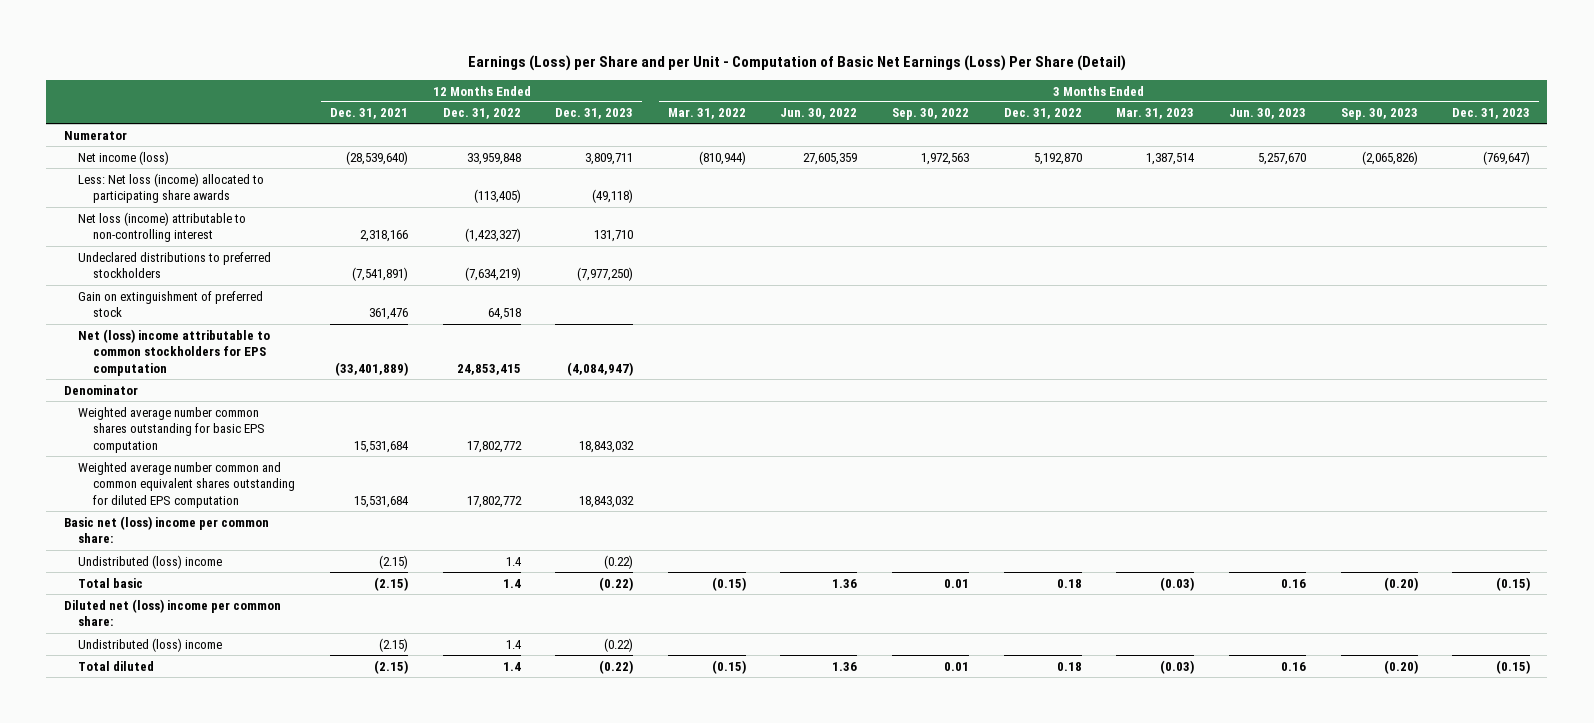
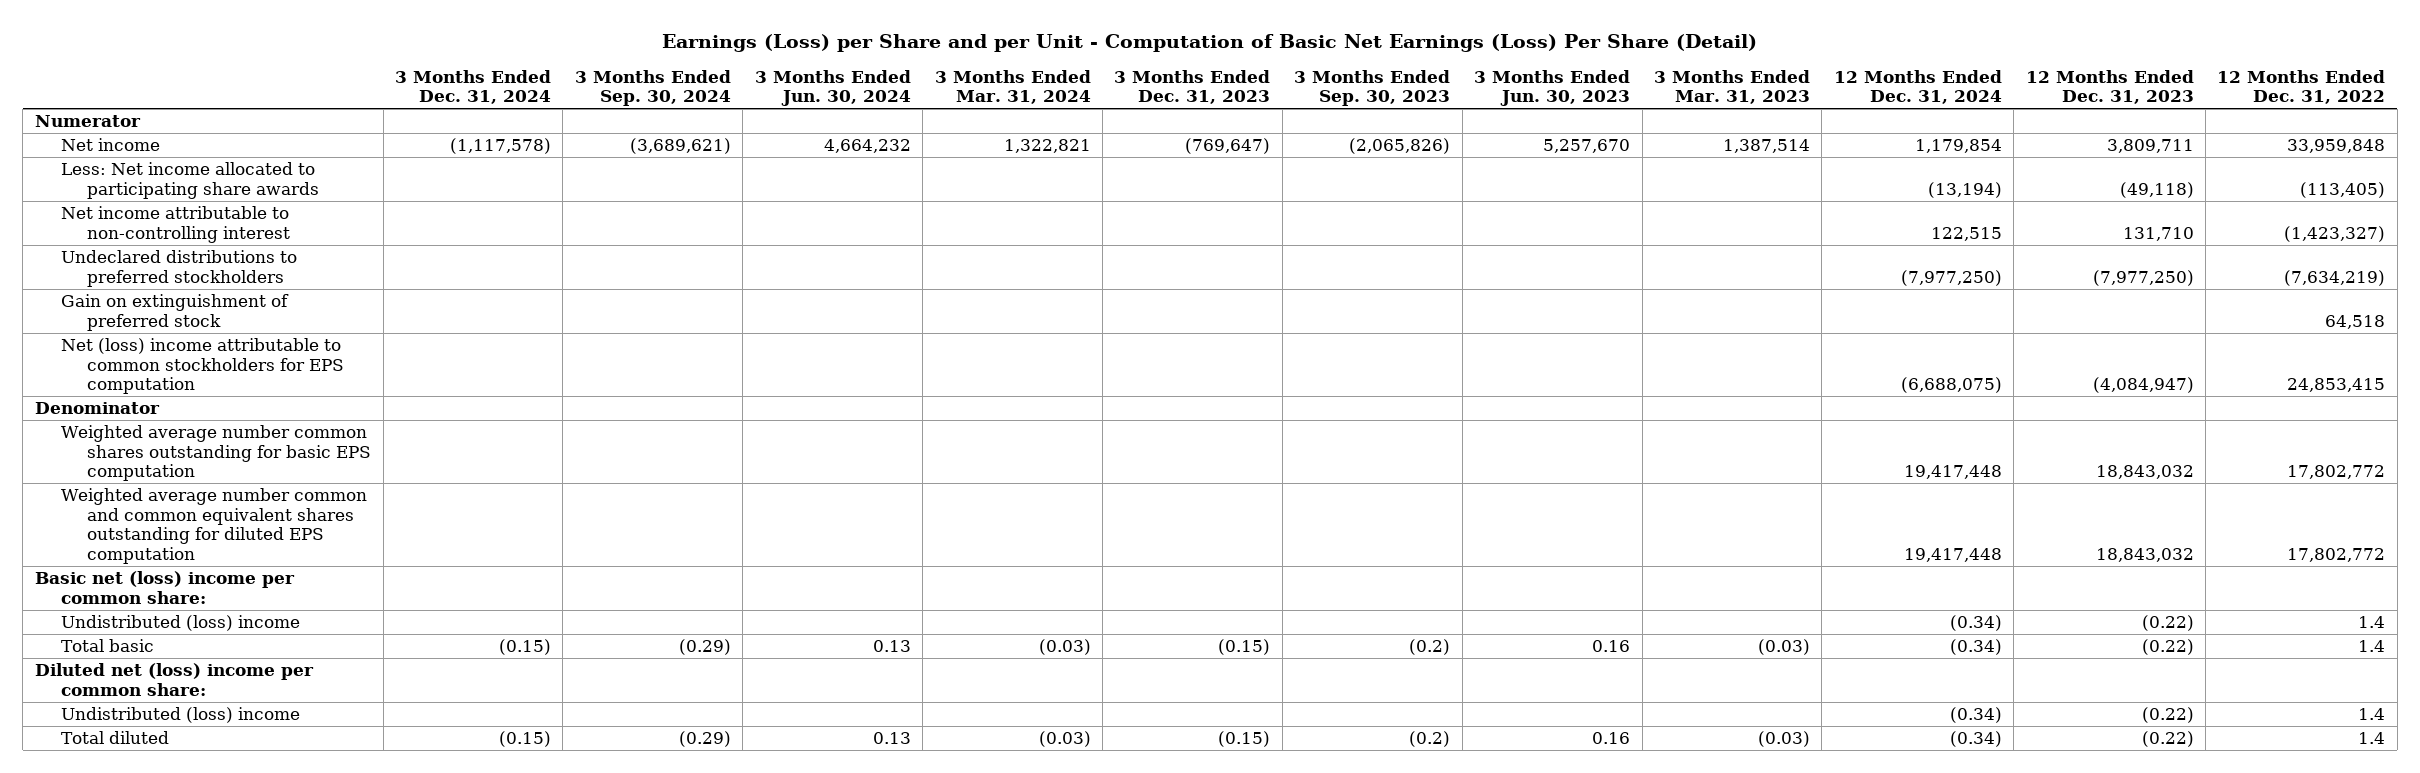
[329,108,408,120] Dec. 31, 2021 -> none
[667,108,746,120] Mar. 31, 2022 -> none
[780,108,858,120] Jun. 30, 2022 -> none
[892,108,970,121] Sep. 30, 2022 -> none
[1003,108,1082,120] Dec. 31, 2022 -> none
none -> [394,69,551,105] 3 Months Ended Dec. 31, 2024
none -> [574,69,731,107] 3 Months Ended Sep. 30, 2024
none -> [754,69,911,107] 3 Months Ended Jun. 30, 2024
none -> [934,69,1091,105] 3 Months Ended Mar. 31, 2024
none -> [1833,69,2002,105] 12 Months Ended Dec. 31, 2024
[78,150,170,165] Net income (loss) -> [60,138,160,152] Net income
[78,172,265,204] Less: Net loss (income) allocated to participating share awards -> [60,162,320,199] Less: Net income allocated to participating share awards
[78,211,247,243] Net loss (income) attributable to non-controlling interest -> [60,206,291,243] Net income attributable to non-controlling interest
[1383,576,1418,591] (0.20) -> [1409,639,1451,656] (0.2)
[1383,659,1418,674] (0.20) -> [1409,731,1451,748] (0.2)

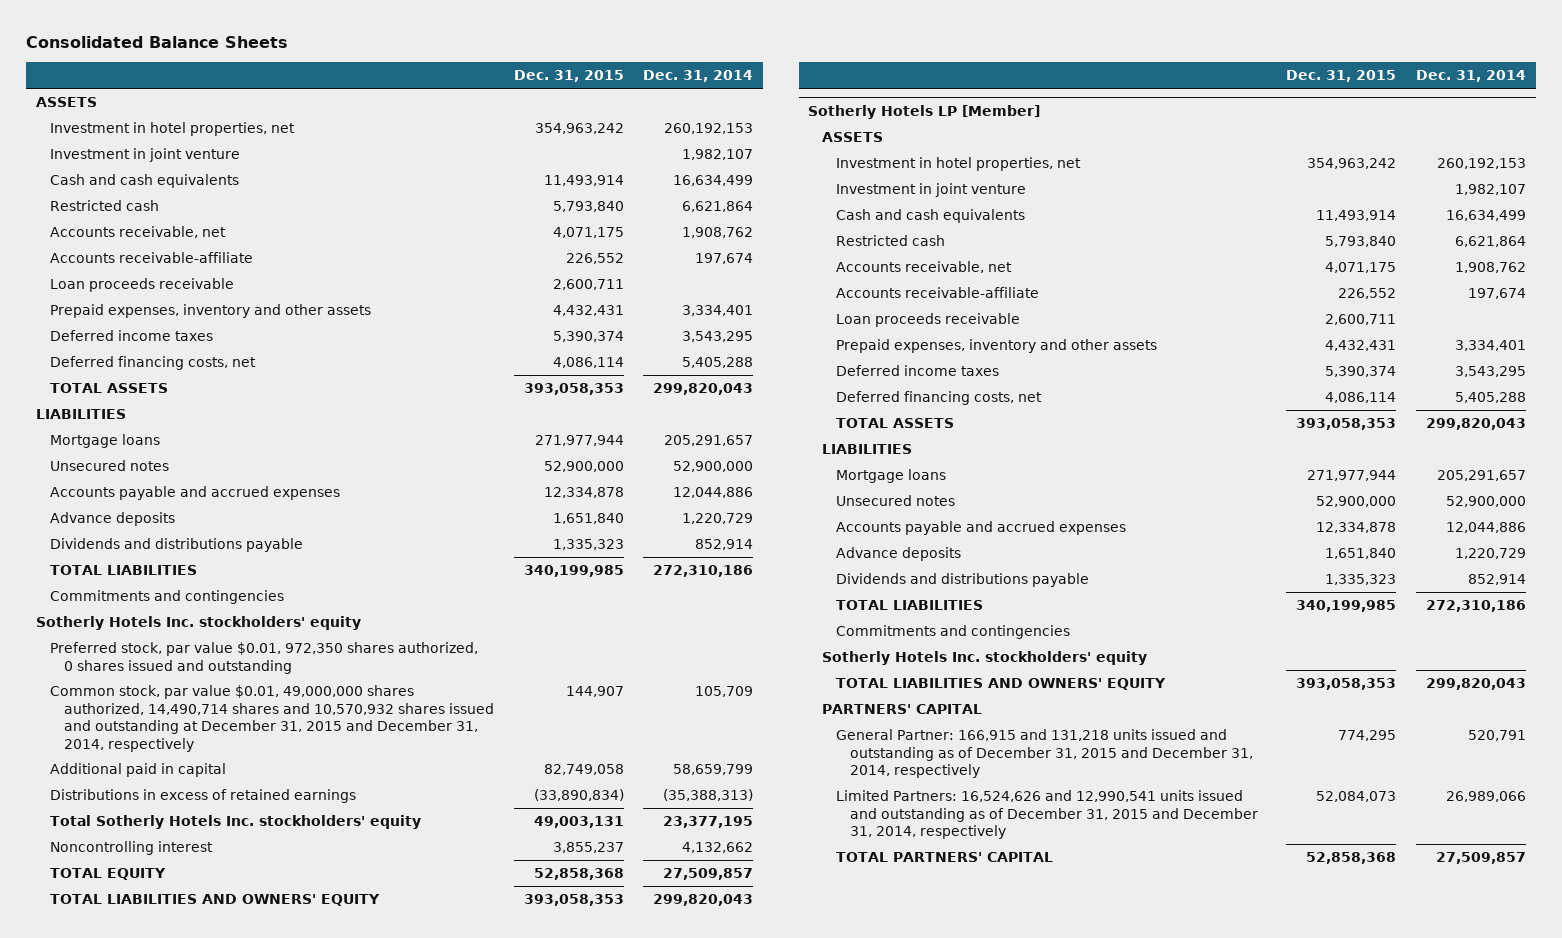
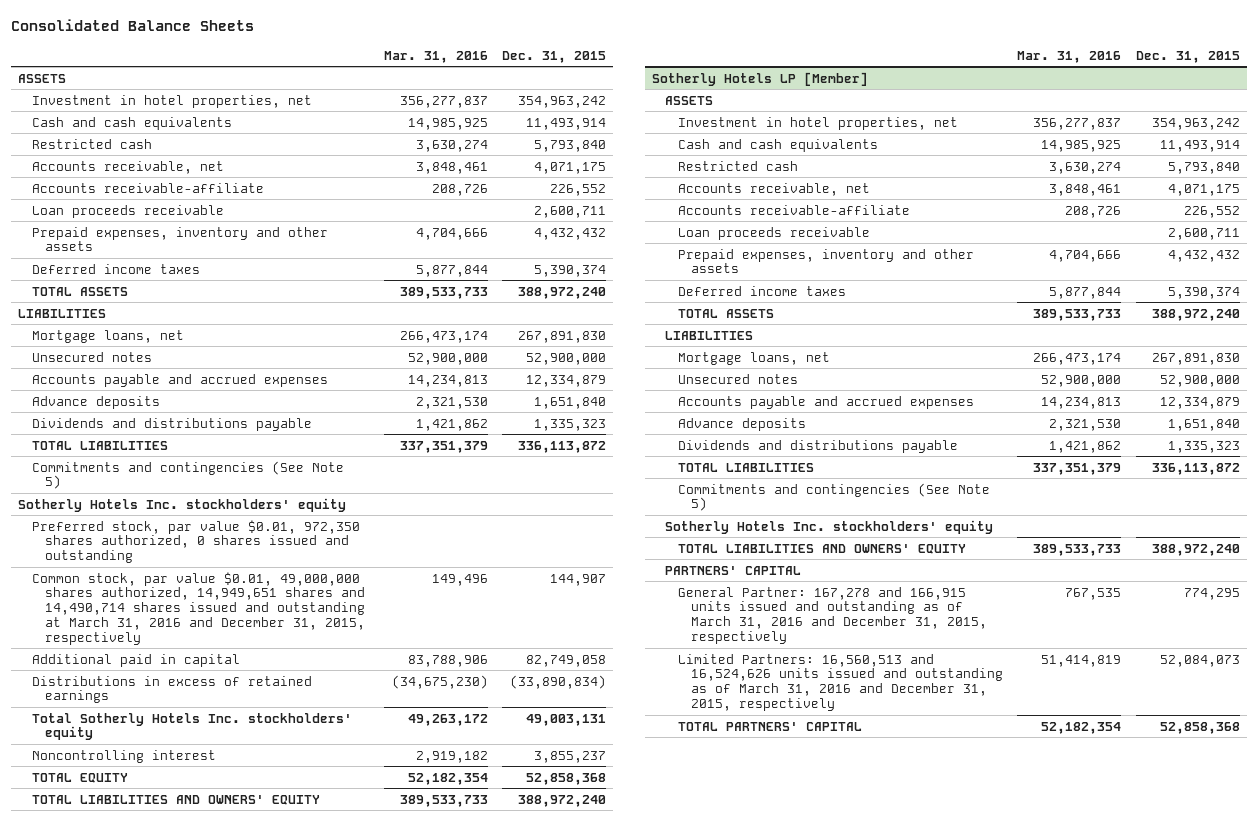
[643,70,754,83] Dec. 31, 2014 -> none
none -> [383,50,488,63] Mar. 31, 2016
[50,148,241,163] Investment in joint venture -> none
[552,305,624,317] 4,432,431 -> [533,227,606,240] 4,432,432
[50,356,257,371] Deferred financing costs, net -> none
[523,383,624,396] 393,058,353 -> [517,286,606,299] 388,972,240
[50,434,161,449] Mortgage loans -> [31,329,184,343] Mortgage loans, net
[534,435,624,447] 271,977,944 -> [517,330,606,343] 267,891,830
[543,487,624,499] 12,334,878 -> [525,374,606,387] 12,334,879
[523,565,624,578] 340,199,985 -> [517,440,606,453] 336,113,872
[50,590,285,605] Commitments and contingencies -> [31,460,344,490] Commitments and contingencies (See Note 5)
[50,685,494,752] Common stock, par value $0.01, 49,000,000 shares authorized, 14,490,714 shares and 10,570,932 shares issued and outstanding at December 31, 2015 and December 31, 2014, respectively -> [31,571,365,645] Common stock, par value $0.01, 49,000,000 shares authorized, 14,949,651 shares and 14,490,714 shares issued and outstanding at March 31, 2016 and December 31, 2015, respectively
[523,894,624,907] 393,058,353 -> [517,794,606,807] 388,972,240
[836,183,1027,198] Investment in joint venture -> none
[1324,340,1396,352] 4,432,431 -> [1167,249,1240,262] 4,432,432
[836,391,1043,406] Deferred financing costs, net -> none
[1295,418,1396,431] 393,058,353 -> [1151,308,1240,321] 388,972,240
[836,469,947,484] Mortgage loans -> [678,351,831,365] Mortgage loans, net
[1306,470,1396,482] 271,977,944 -> [1151,352,1240,365] 267,891,830
[1315,522,1396,534] 12,334,878 -> [1159,396,1240,409] 12,334,879
[1295,600,1396,613] 340,199,985 -> [1151,462,1240,475] 336,113,872
[836,625,1071,640] Commitments and contingencies -> [678,482,991,512] Commitments and contingencies (See Note 5)
[1295,678,1396,691] 393,058,353 -> [1151,543,1240,556] 388,972,240
[836,729,1253,779] General Partner: 166,915 and 131,218 units issued and outstanding as of December 31, 2015 and December 31, 2014, respectively -> [678,586,988,644] General Partner: 167,278 and 166,915 units issued and outstanding as of March 31, 2016 and December 31, 2015, respectively
[836,790,1258,840] Limited Partners: 16,524,626 and 12,990,541 units issued and outstanding as of December 31, 2015 and December 31, 2014, respectively -> [678,653,1004,711] Limited Partners: 16,560,513 and 16,524,626 units issued and outstanding as of March 31, 2016 and December 31, 2015, respectively

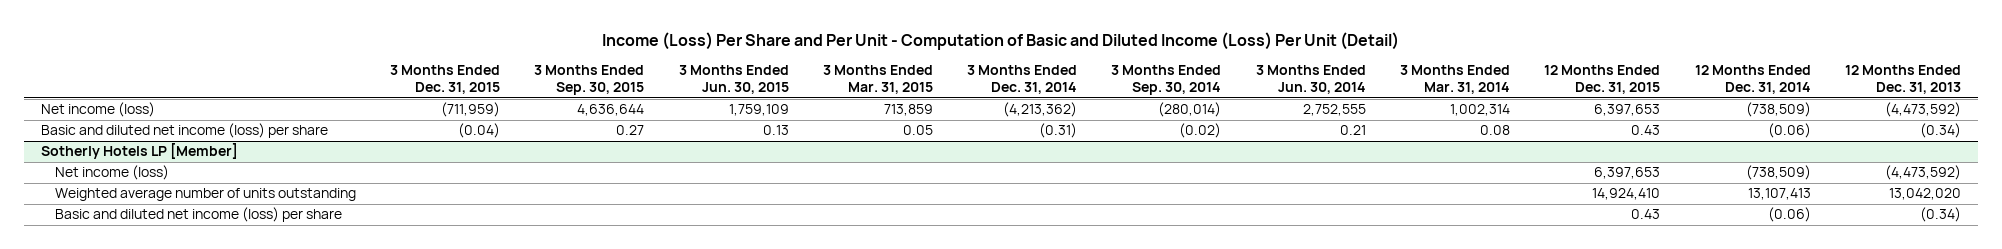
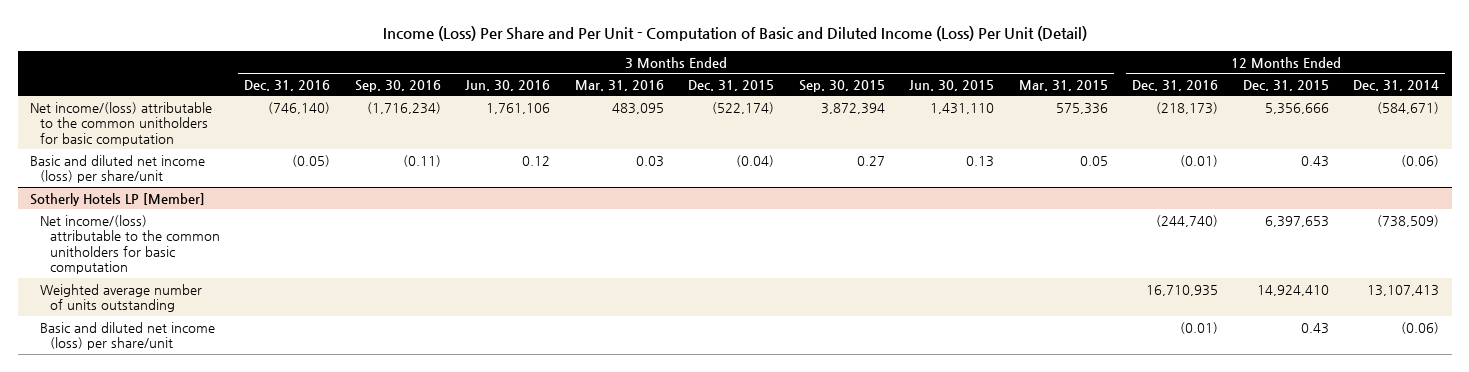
[967,65,1078,95] 3 Months Ended Dec. 31, 2014 -> none
[1111,65,1222,96] 3 Months Ended Sep. 30, 2014 -> none
[1255,65,1366,95] 3 Months Ended Jun. 30, 2014 -> none
[1400,65,1511,95] 3 Months Ended Mar. 31, 2014 -> none
[1844,65,1961,95] 12 Months Ended Dec. 31, 2013 -> none
none -> [244,79,331,91] Dec. 31, 2016
none -> [354,79,441,92] Sep. 30, 2016
none -> [465,79,551,91] Jun. 30, 2016
none -> [574,79,664,91] Mar. 31, 2016
none -> [1132,79,1219,91] Dec. 31, 2016
[41,102,156,118] Net income (loss) -> none
none -> [30,101,213,146] Net income/(loss) attributable to the common unitholders for basic computation
[41,123,329,139] Basic and diluted net income (loss) per share -> [30,154,206,184] Basic and diluted net income (loss) per share/unit
[54,165,169,181] Net income (loss) -> [40,214,220,275] Net income/(loss) attributable to the common unitholders for basic computation
[54,207,342,223] Basic and diluted net income (loss) per share -> [40,321,216,351] Basic and diluted net income (loss) per share/unit

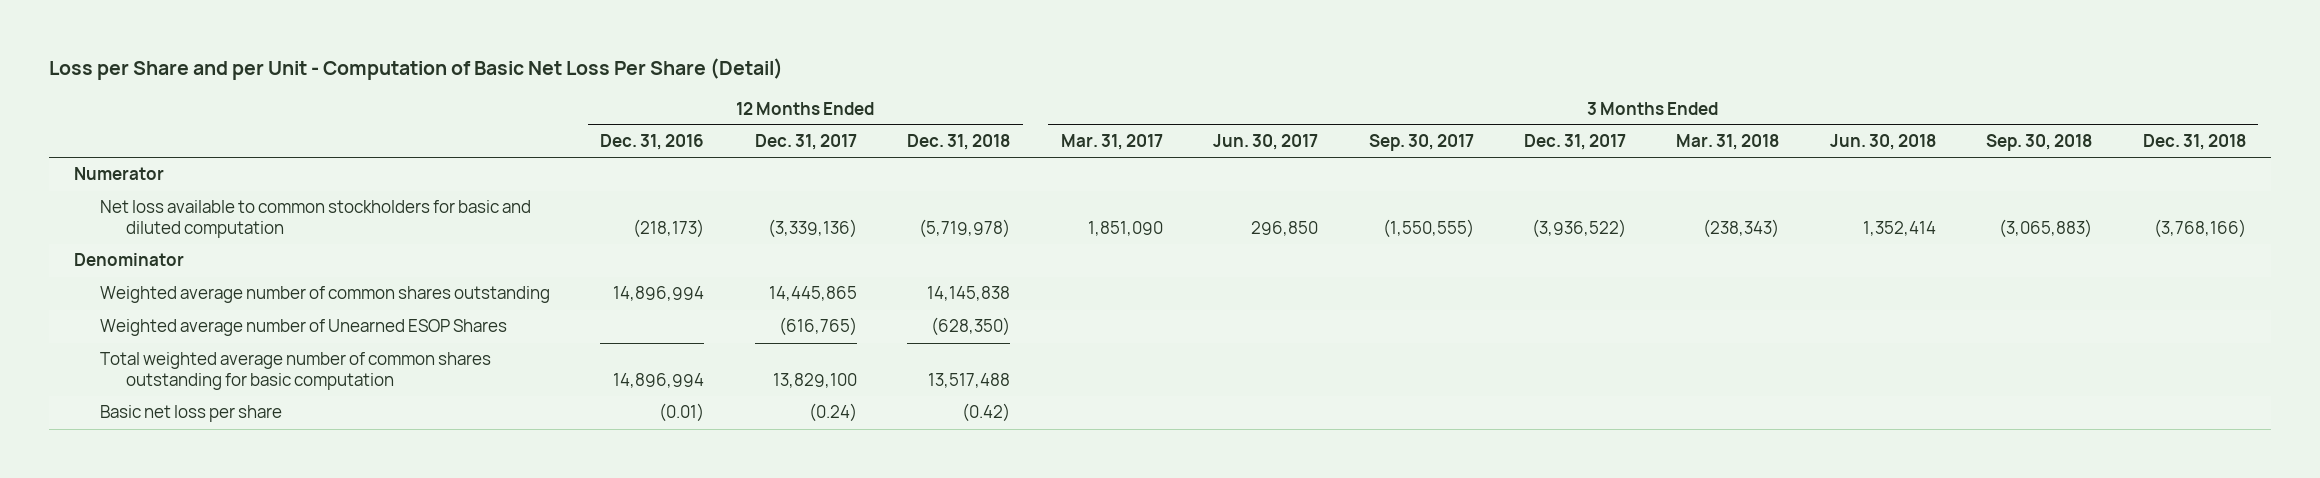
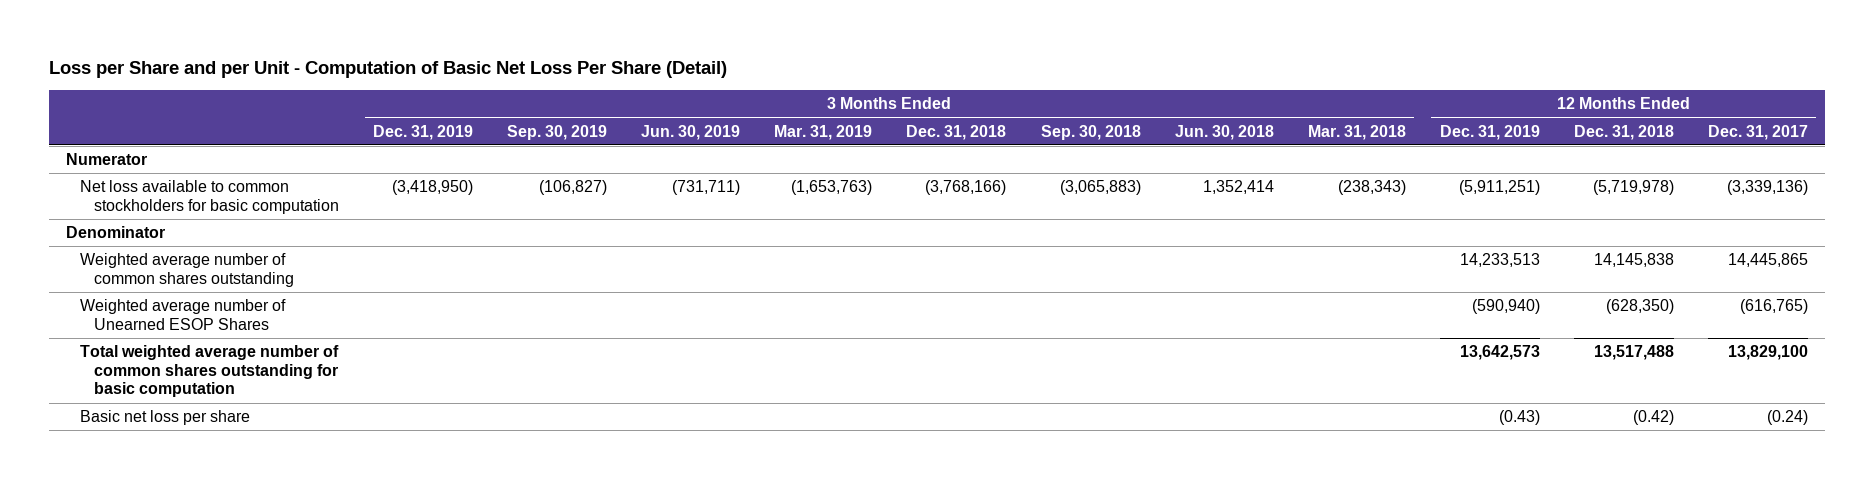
[600,134,705,151] Dec. 31, 2016 -> none
[1060,134,1163,151] Mar. 31, 2017 -> none
[1213,134,1319,151] Jun. 30, 2017 -> none
[1368,134,1474,152] Sep. 30, 2017 -> none
[1524,134,1627,151] Dec. 31, 2017 -> none
none -> [373,124,474,140] Dec. 31, 2019
none -> [507,124,608,140] Sep. 30, 2019
none -> [641,124,741,140] Jun. 30, 2019
none -> [774,124,873,140] Mar. 31, 2019
none -> [1439,124,1540,140] Dec. 31, 2019
[99,200,531,239] Net loss available to common stockholders for basic and diluted computation -> [80,180,339,214] Net loss available to common stockholders for basic computation

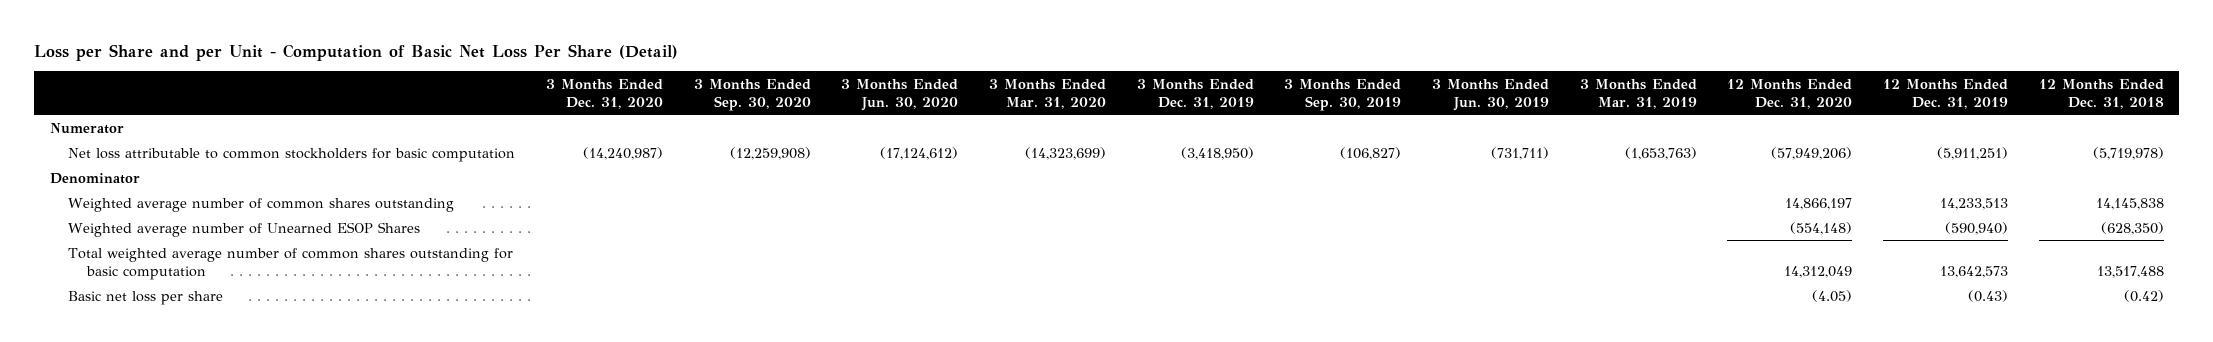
[906,124,1007,140] Dec. 31, 2018 -> none
[1040,124,1141,140] Sep. 30, 2018 -> none
[1174,124,1274,140] Jun. 30, 2018 -> none
[1307,124,1406,140] Mar. 31, 2018 -> none
[1707,124,1808,140] Dec. 31, 2017 -> none
none -> [545,78,663,109] 3 Months Ended Dec. 31, 2020
none -> [693,78,811,111] 3 Months Ended Sep. 30, 2020
none -> [841,78,959,111] 3 Months Ended Jun. 30, 2020
none -> [988,78,1106,109] 3 Months Ended Mar. 31, 2020
none -> [1727,78,1853,109] 12 Months Ended Dec. 31, 2020
[80,180,339,214] Net loss available to common stockholders for basic computation -> [68,147,516,162] Net loss attributable to common stockholders for basic computation

